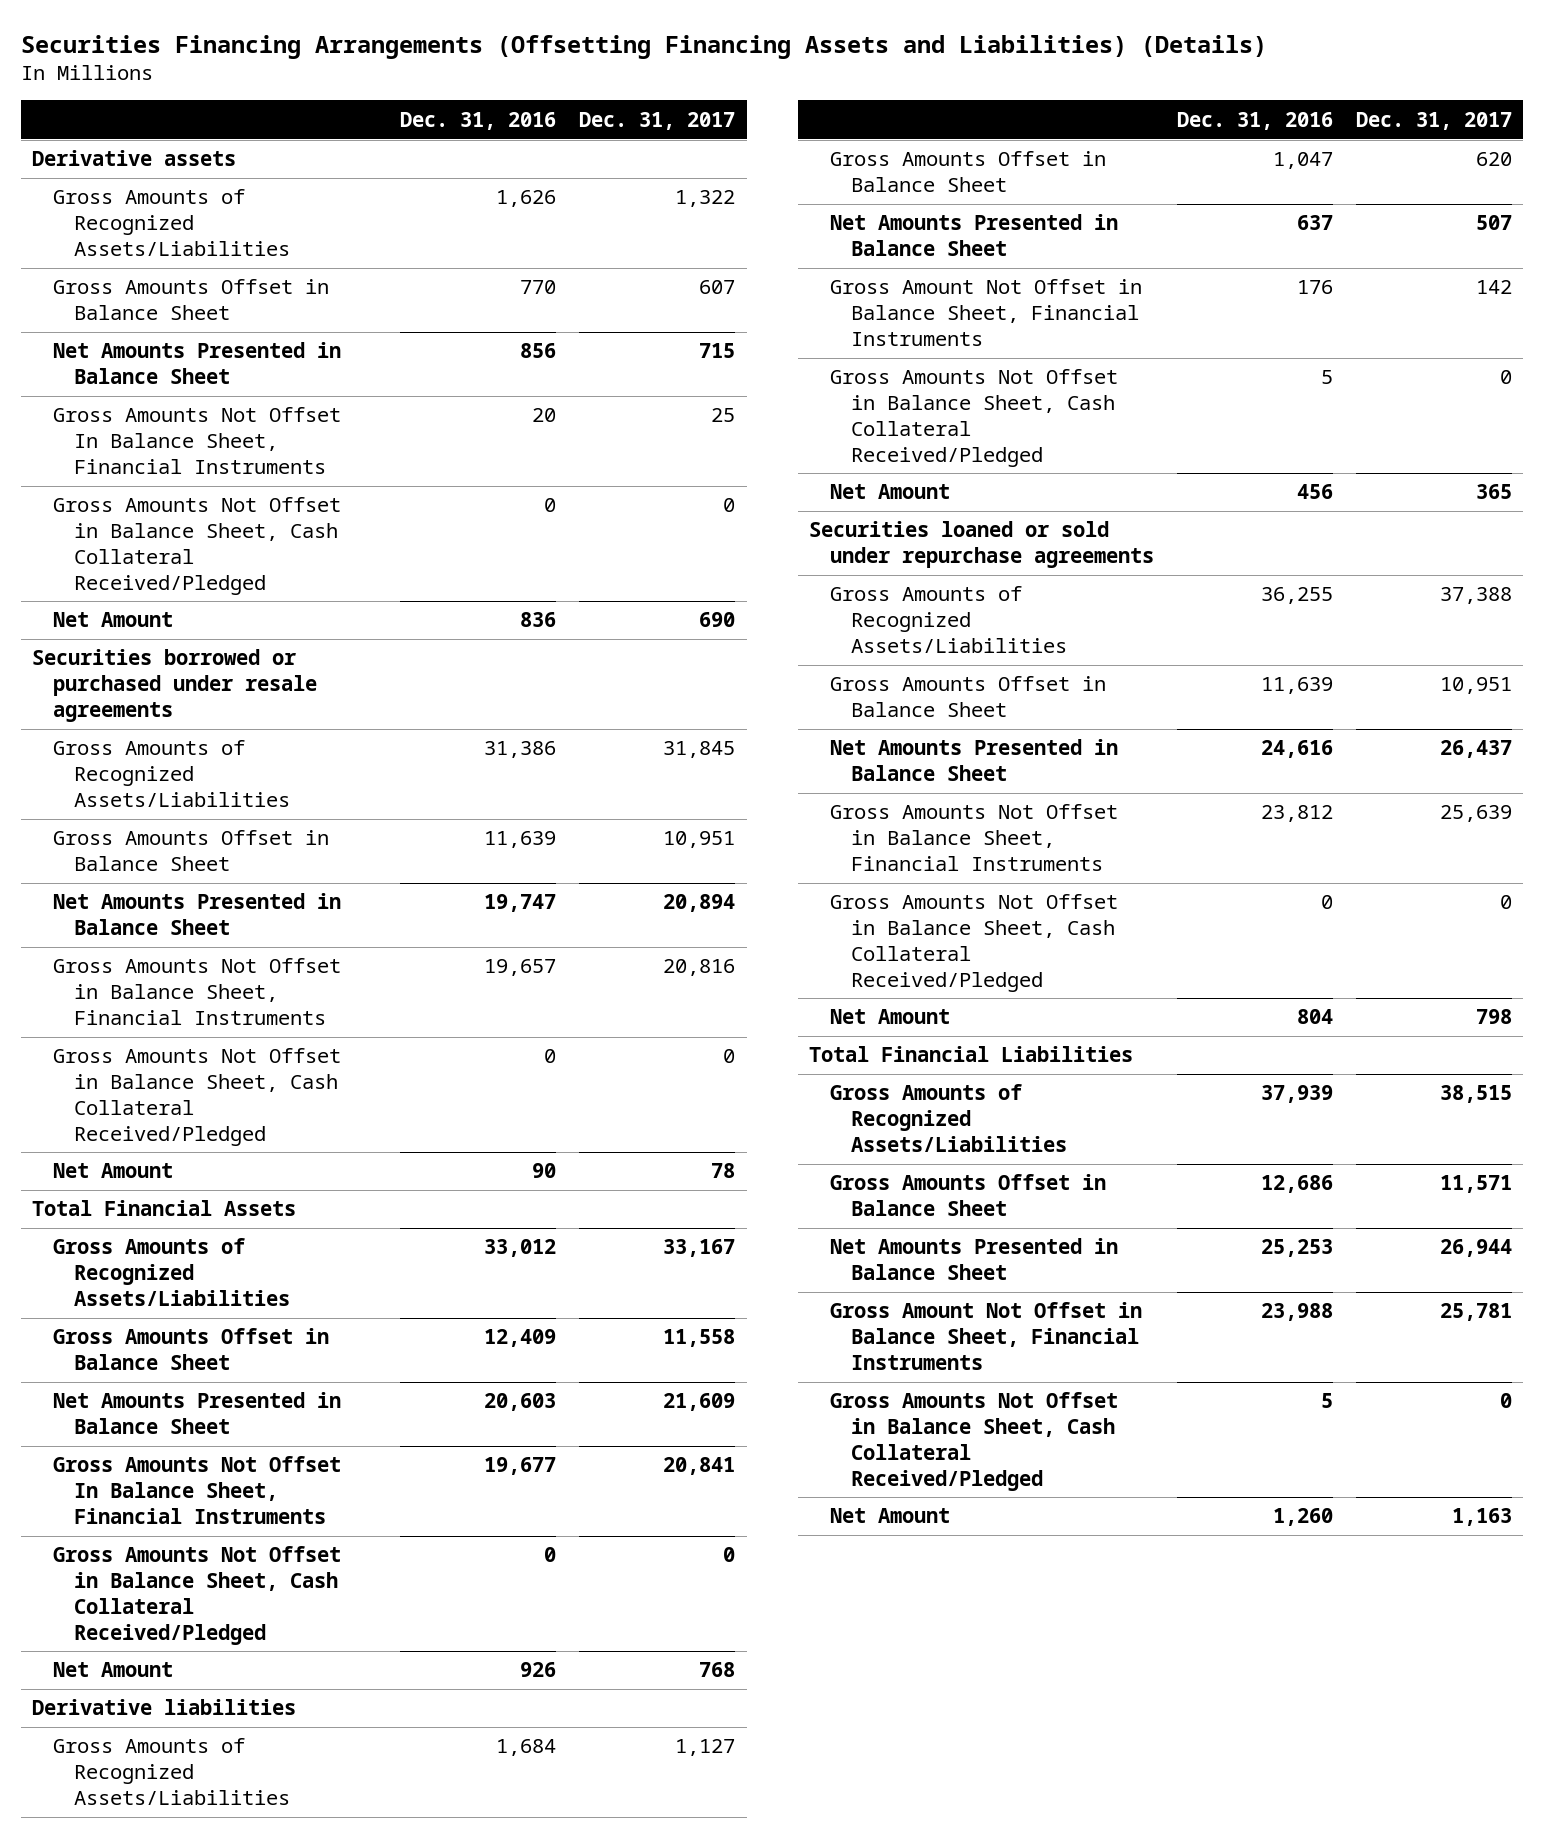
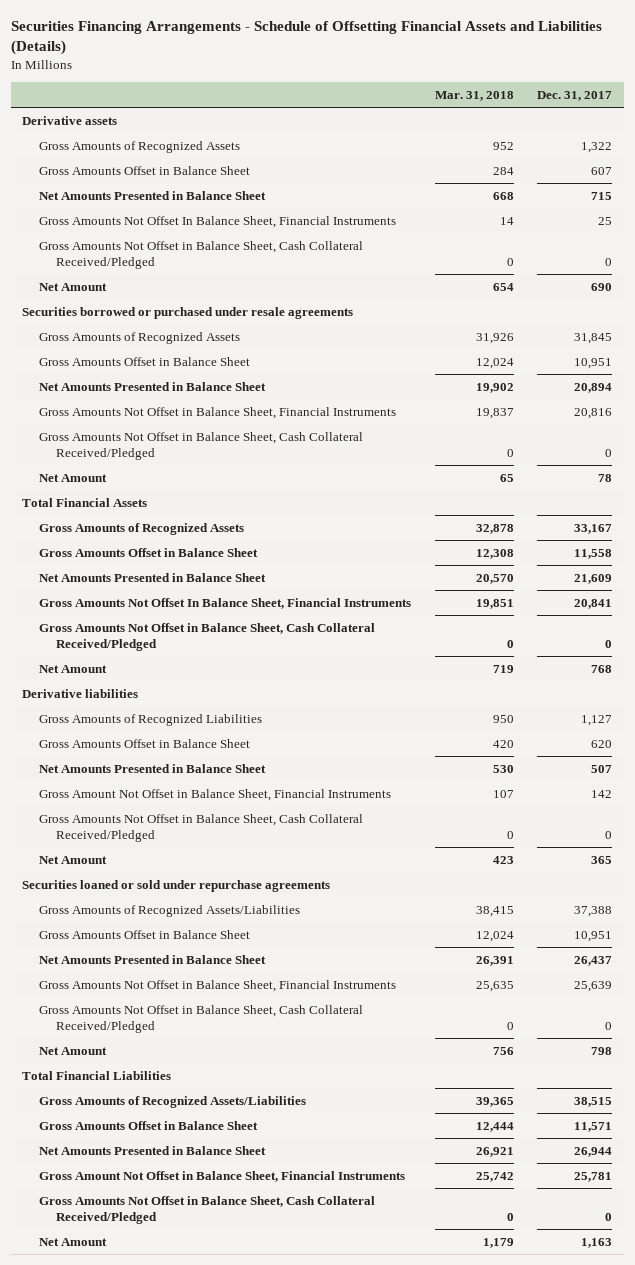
[20,34,1267,59] Securities Financing Arrangements (Offsetting Financing Assets and Liabilities) (Details) -> [10,20,602,56] Securities Financing Arrangements - Schedule of Offsetting Financial Assets and Liabilities (Details)
[400,111,557,130] Dec. 31, 2016 -> none
none -> [434,90,514,101] Mar. 31, 2018
[53,189,291,256] Gross Amounts of Recognized Assets/Liabilities -> [39,140,241,153] Gross Amounts of Recognized Assets
[53,740,291,807] Gross Amounts of Recognized Assets/Liabilities -> [39,331,241,344] Gross Amounts of Recognized Assets
[53,1238,291,1306] Gross Amounts of Recognized Assets/Liabilities -> [39,522,245,535] Gross Amounts of Recognized Assets
[53,1738,291,1805] Gross Amounts of Recognized Assets/Liabilities -> [39,713,263,726] Gross Amounts of Recognized Liabilities

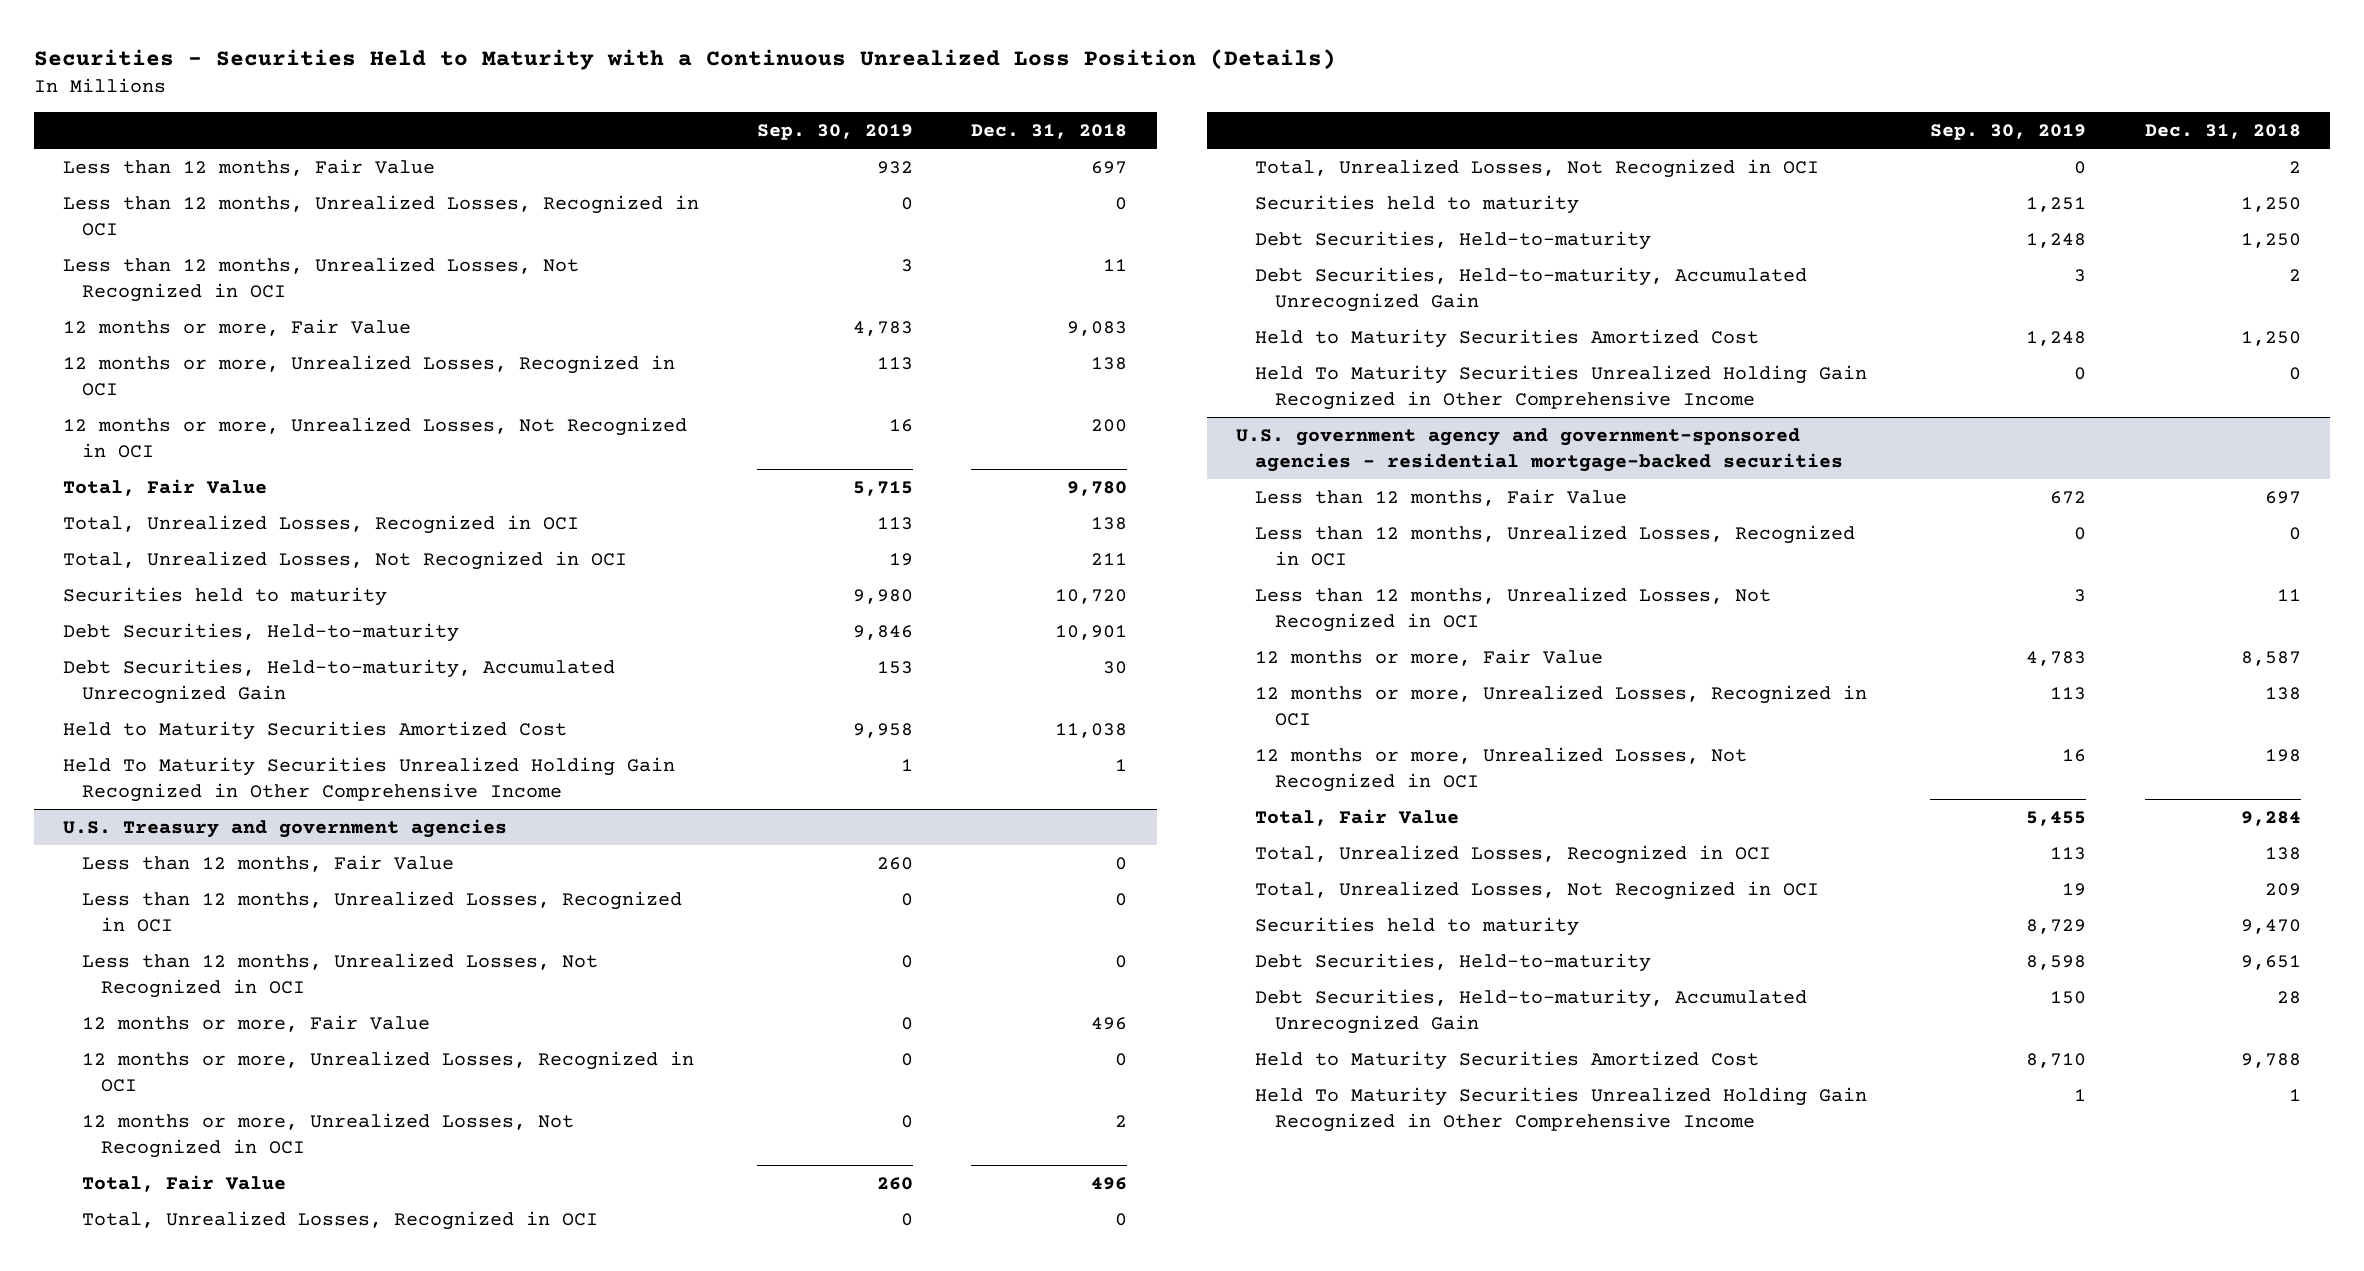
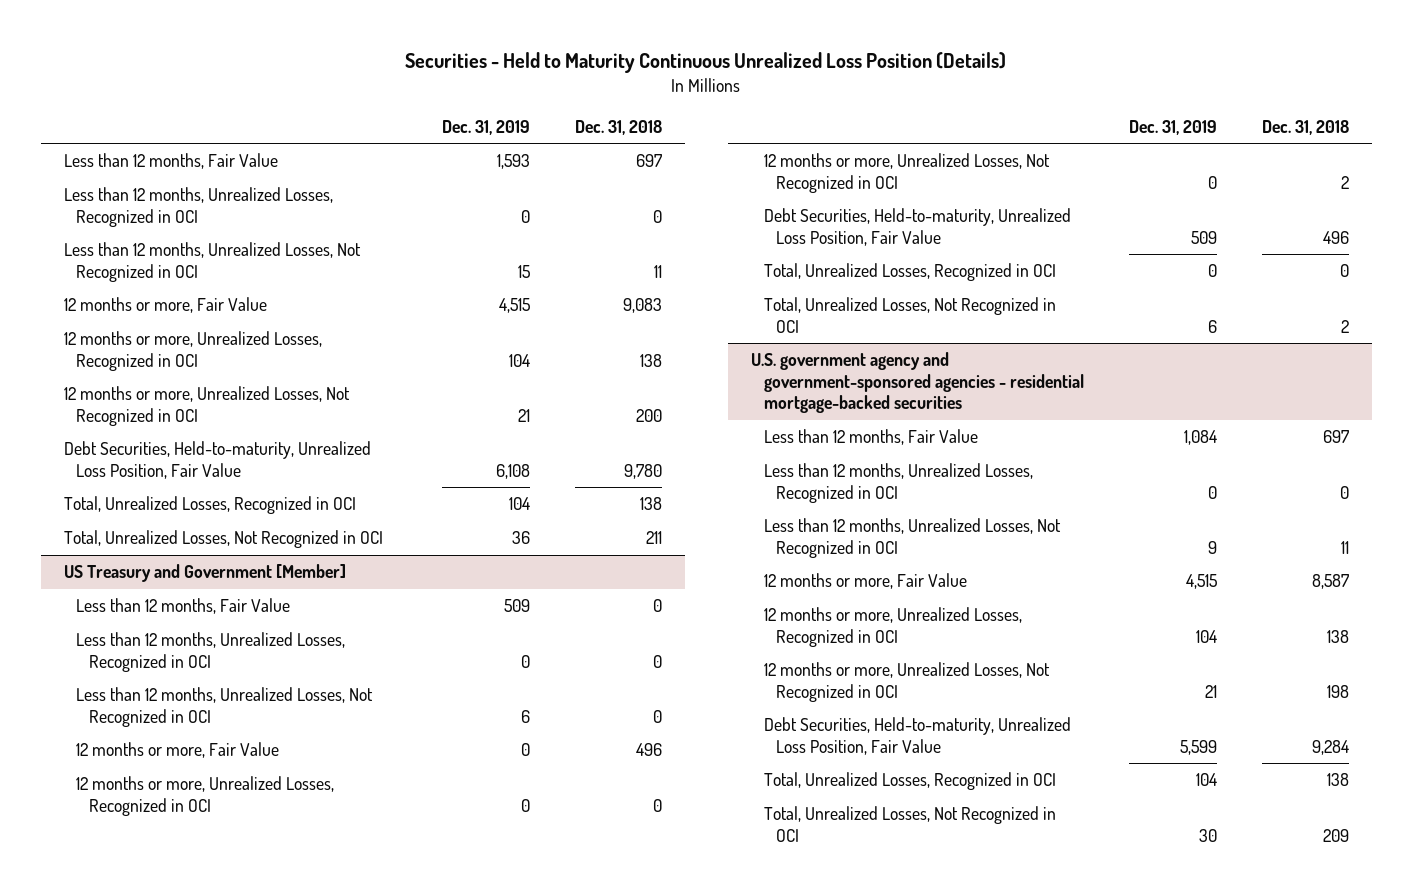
[33,49,1336,71] Securities - Securities Held to Maturity with a Continuous Unrealized Loss Position (Details) -> [405,52,1007,74] Securities - Held to Maturity Continuous Unrealized Loss Position (Details)
[757,124,914,141] Sep. 30, 2019 -> none
none -> [441,119,530,135] Dec. 31, 2019
[62,478,267,496] Total, Fair Value -> [63,441,371,479] Debt Securities, Held-to-maturity, Unrealized Loss Position, Fair Value
[62,586,387,606] Securities held to maturity -> none
[62,622,459,642] Debt Securities, Held-to-maturity -> none
[62,658,615,704] Debt Securities, Held-to-maturity, Accumulated Unrecognized Gain -> none
[62,720,567,740] Held to Maturity Securities Amortized Cost -> none
[62,756,675,802] Held To Maturity Securities Unrealized Holding Gain Recognized in Other Comprehensive Income -> none
[62,818,507,838] U.S. Treasury and government agencies -> [63,564,346,583] US Treasury and Government [Member]
[82,1174,287,1192] Total, Fair Value -> [763,208,1071,246] Debt Securities, Held-to-maturity, Unrealized Loss Position, Fair Value
[1255,194,1580,214] Securities held to maturity -> none
[1255,230,1652,250] Debt Securities, Held-to-maturity -> none
[1255,266,1808,312] Debt Securities, Held-to-maturity, Accumulated Unrecognized Gain -> none
[1255,328,1760,348] Held to Maturity Securities Amortized Cost -> none
[1255,364,1868,410] Held To Maturity Securities Unrealized Holding Gain Recognized in Other Comprehensive Income -> none
[1255,808,1460,826] Total, Fair Value -> [763,717,1071,755] Debt Securities, Held-to-maturity, Unrealized Loss Position, Fair Value
[1255,916,1580,936] Securities held to maturity -> none
[1255,952,1652,972] Debt Securities, Held-to-maturity -> none
[1255,988,1808,1034] Debt Securities, Held-to-maturity, Accumulated Unrecognized Gain -> none
[1255,1050,1760,1070] Held to Maturity Securities Amortized Cost -> none
[1255,1086,1868,1132] Held To Maturity Securities Unrealized Holding Gain Recognized in Other Comprehensive Income -> none

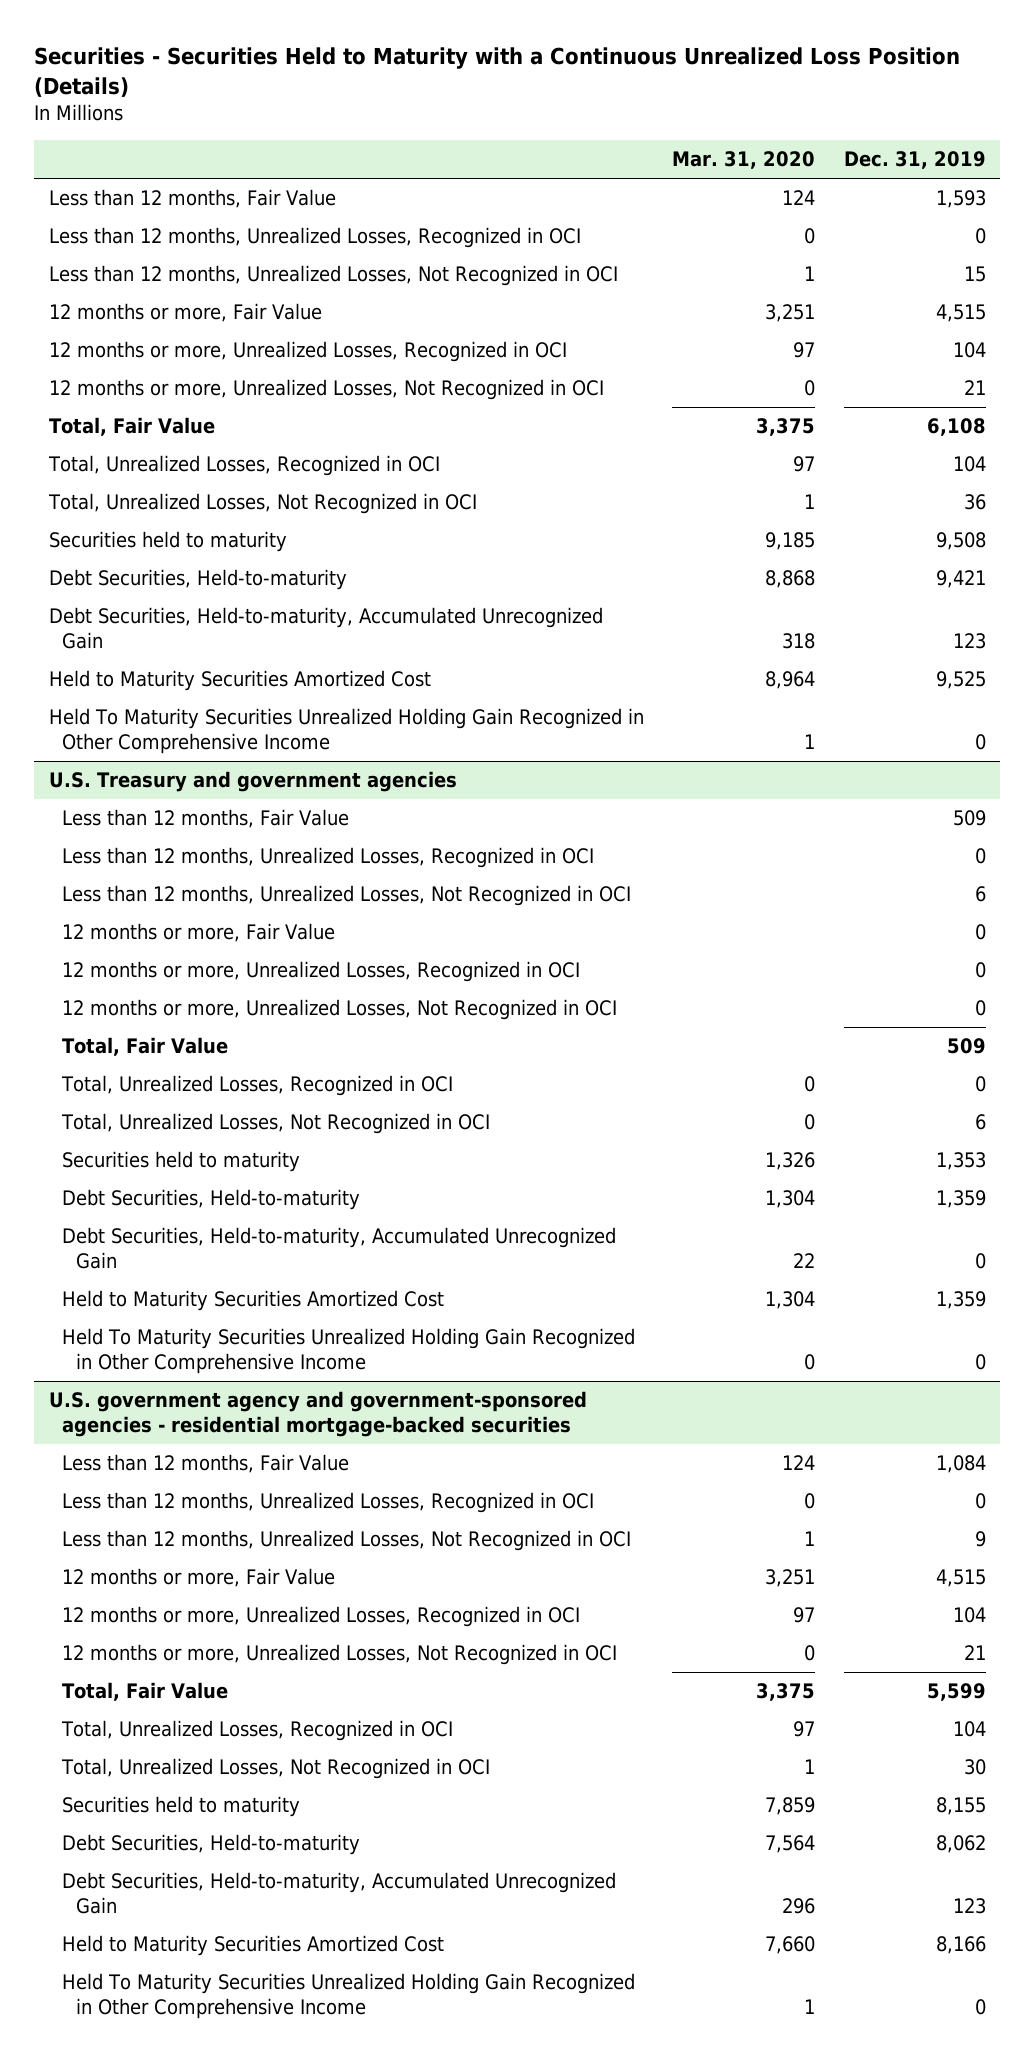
[405,52,1007,74] Securities - Held to Maturity Continuous Unrealized Loss Position (Details) -> [34,47,961,98] Securities - Securities Held to Maturity with a Continuous Unrealized Loss Position (Details)
[574,119,662,135] Dec. 31, 2018 -> none
none -> [672,151,816,170] Mar. 31, 2020
[63,441,371,479] Debt Securities, Held-to-maturity, Unrealized Loss Position, Fair Value -> [48,417,215,437] Total, Fair Value
none -> [48,531,287,553] Securities held to maturity
none -> [48,569,347,591] Debt Securities, Held-to-maturity
none -> [48,607,603,650] Debt Securities, Held-to-maturity, Accumulated Unrecognized Gain
none -> [48,670,431,692] Held to Maturity Securities Amortized Cost
none -> [48,708,644,755] Held To Maturity Securities Unrealized Holding Gain Recognized in Other Comprehensive Income
[63,564,346,583] US Treasury and Government [Member] -> [48,771,457,793] U.S. Treasury and government agencies
[763,208,1071,246] Debt Securities, Held-to-maturity, Unrealized Loss Position, Fair Value -> [62,1037,229,1057] Total, Fair Value
none -> [62,1151,301,1173] Securities held to maturity
none -> [62,1189,361,1211] Debt Securities, Held-to-maturity
none -> [62,1227,617,1270] Debt Securities, Held-to-maturity, Accumulated Unrecognized Gain
none -> [62,1290,445,1312] Held to Maturity Securities Amortized Cost
none -> [62,1328,636,1375] Held To Maturity Securities Unrealized Holding Gain Recognized in Other Comprehensive Income
[763,717,1071,755] Debt Securities, Held-to-maturity, Unrealized Loss Position, Fair Value -> [62,1682,229,1702] Total, Fair Value
none -> [62,1796,301,1818] Securities held to maturity
none -> [62,1834,361,1856] Debt Securities, Held-to-maturity
none -> [62,1872,617,1915] Debt Securities, Held-to-maturity, Accumulated Unrecognized Gain
none -> [62,1935,445,1957] Held to Maturity Securities Amortized Cost
none -> [62,1973,636,2020] Held To Maturity Securities Unrealized Holding Gain Recognized in Other Comprehensive Income

